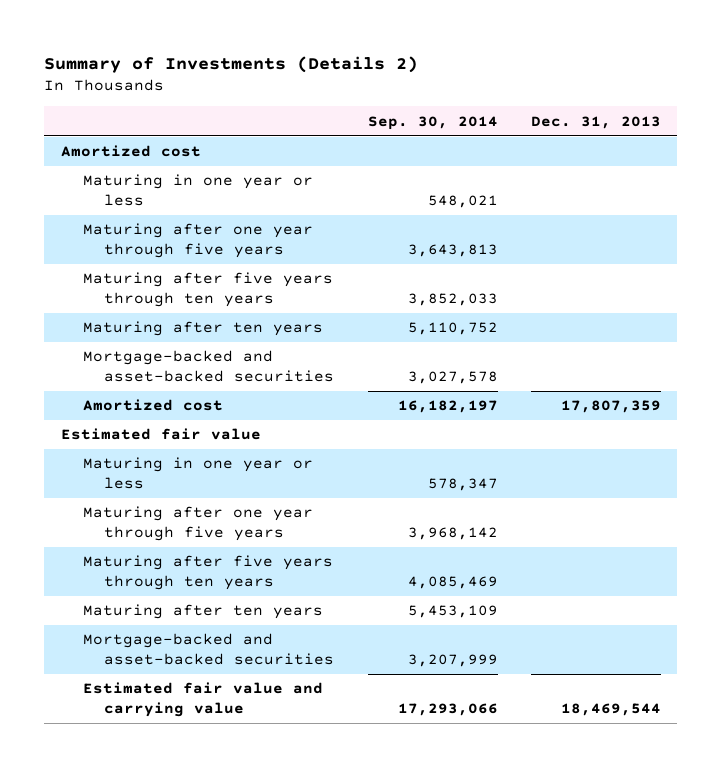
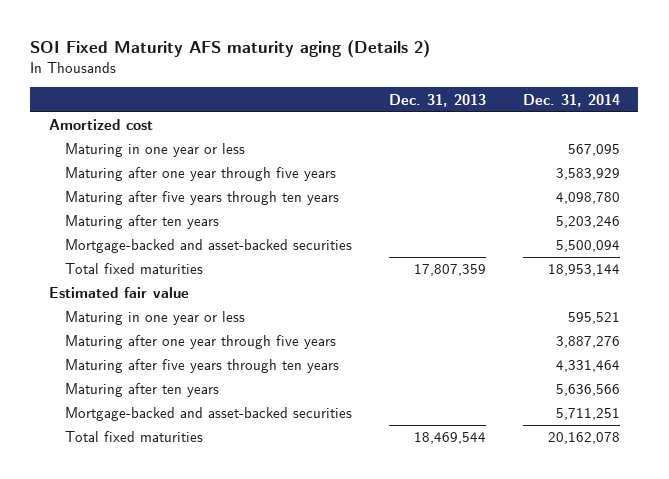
[44,55,419,73] Summary of Investments (Details 2) -> [30,40,431,59] SOI Fixed Maturity AFS maturity aging (Details 2)
[367,115,498,130] Sep. 30, 2014 -> none
none -> [522,93,620,107] Dec. 31, 2014
[82,399,223,412] Amortized cost -> [65,263,204,275] Total fixed maturities
[82,682,323,717] Estimated fair value and carrying value -> [65,431,204,443] Total fixed maturities

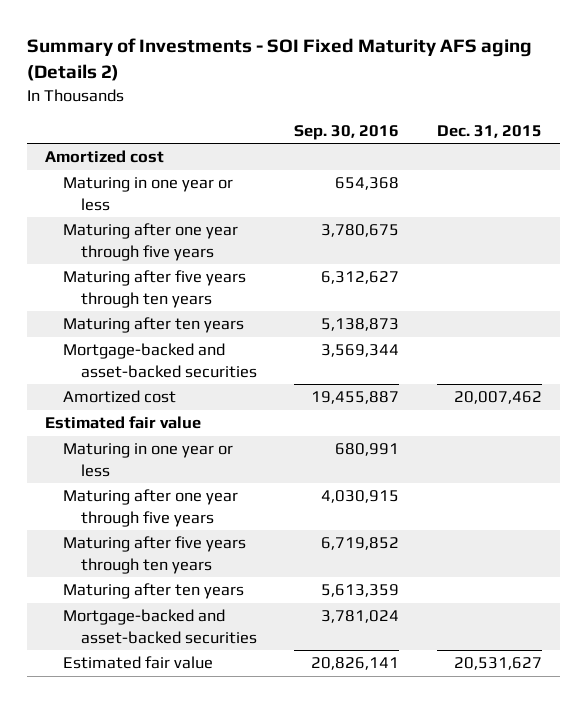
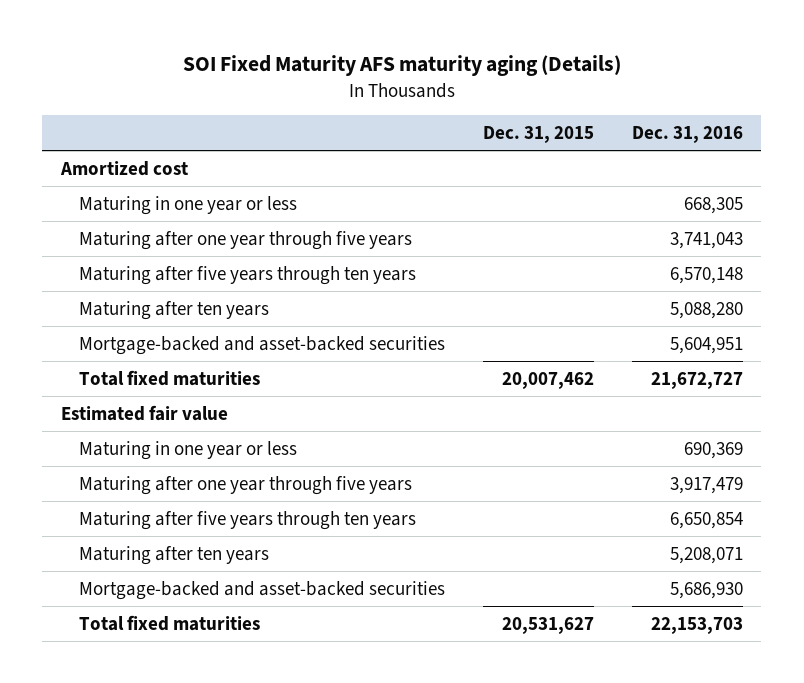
[26,38,532,82] Summary of Investments - SOI Fixed Maturity AFS aging (Details 2) -> [182,55,621,77] SOI Fixed Maturity AFS maturity aging (Details)
[294,124,400,140] Sep. 30, 2016 -> none
none -> [631,125,743,143] Dec. 31, 2016
[63,390,177,404] Amortized cost -> [79,369,261,386] Total fixed maturities
[63,656,214,670] Estimated fair value -> [79,614,261,631] Total fixed maturities

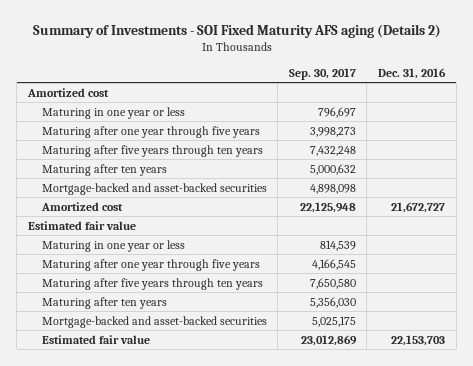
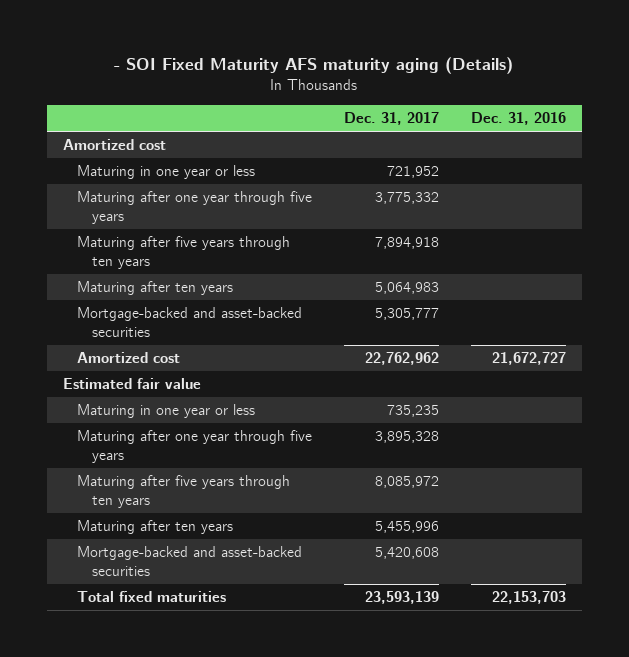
[32,24,441,39] Summary of Investments - SOI Fixed Maturity AFS aging (Details 2) -> [114,57,514,75] - SOI Fixed Maturity AFS maturity aging (Details)
[288,67,356,80] Sep. 30, 2017 -> none
none -> [344,112,440,126] Dec. 31, 2017
[41,334,150,344] Estimated fair value -> [77,591,227,603] Total fixed maturities

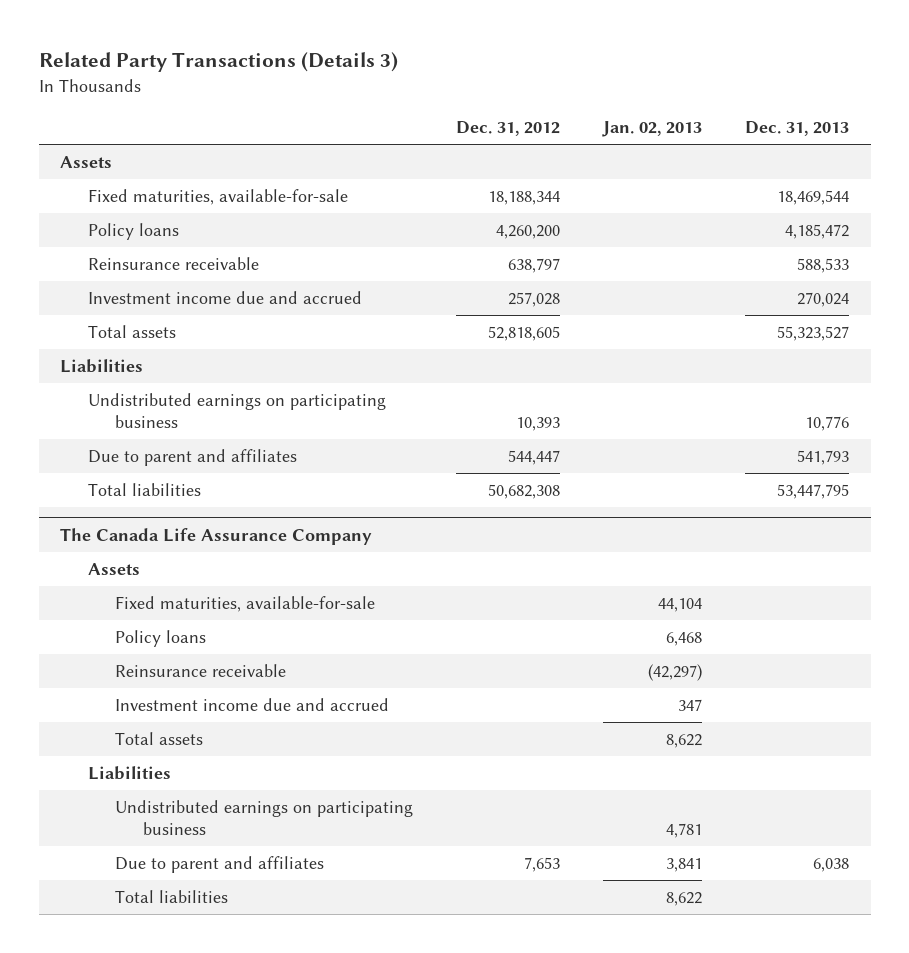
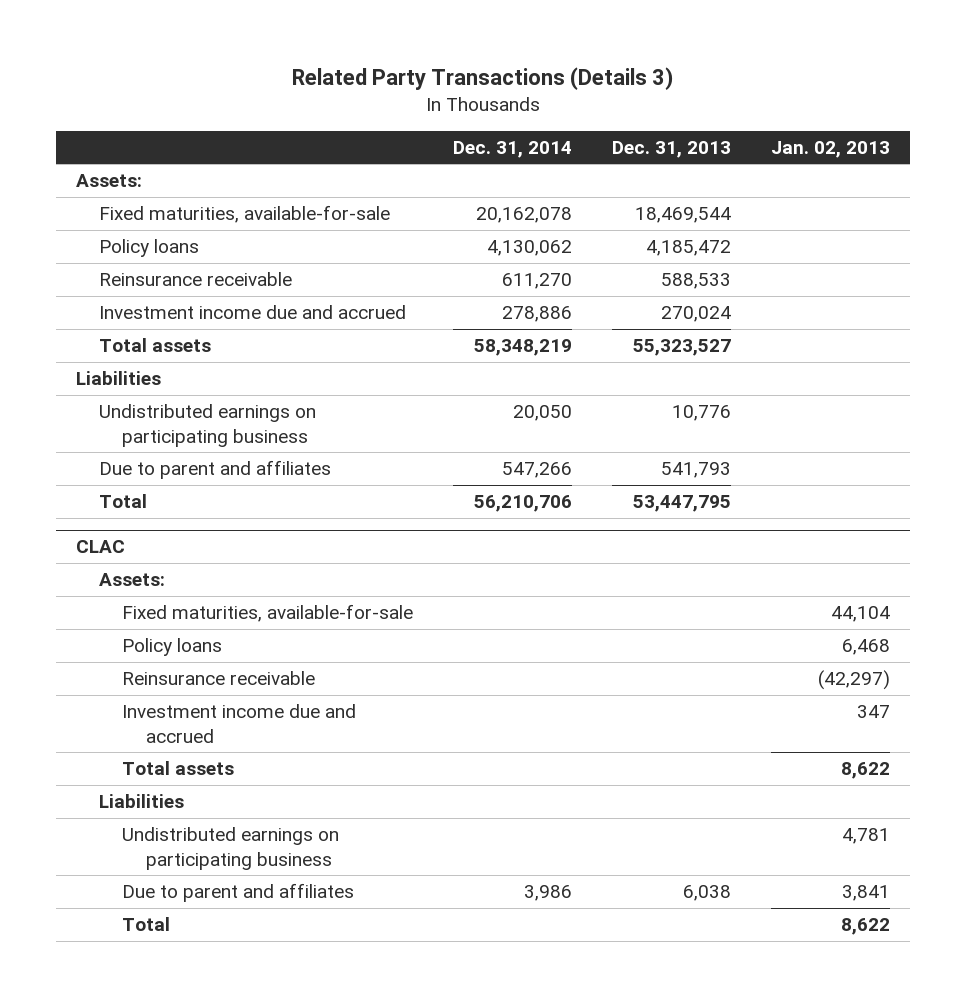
[456,120,561,136] Dec. 31, 2012 -> none
none -> [453,140,573,158] Dec. 31, 2014
[60,156,113,169] Assets -> [75,174,142,188] Assets:
[87,483,201,497] Total liabilities -> [98,494,147,509] Total
[60,527,373,545] The Canada Life Assurance Company -> [75,540,125,554] CLAC
[87,563,140,576] Assets -> [98,573,165,587] Assets:
[115,890,229,904] Total liabilities -> [122,917,171,932] Total

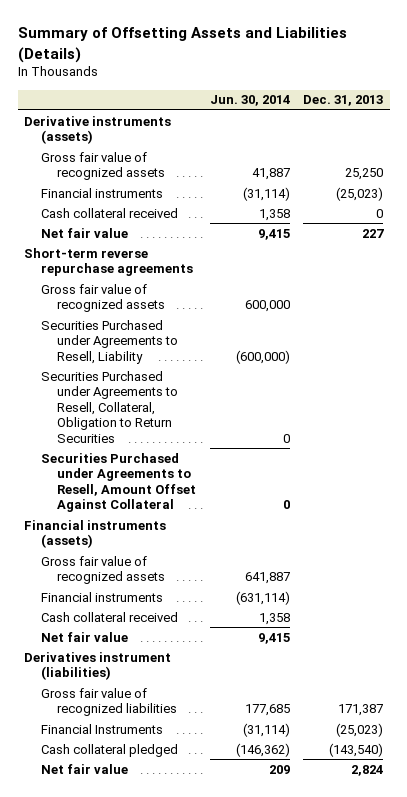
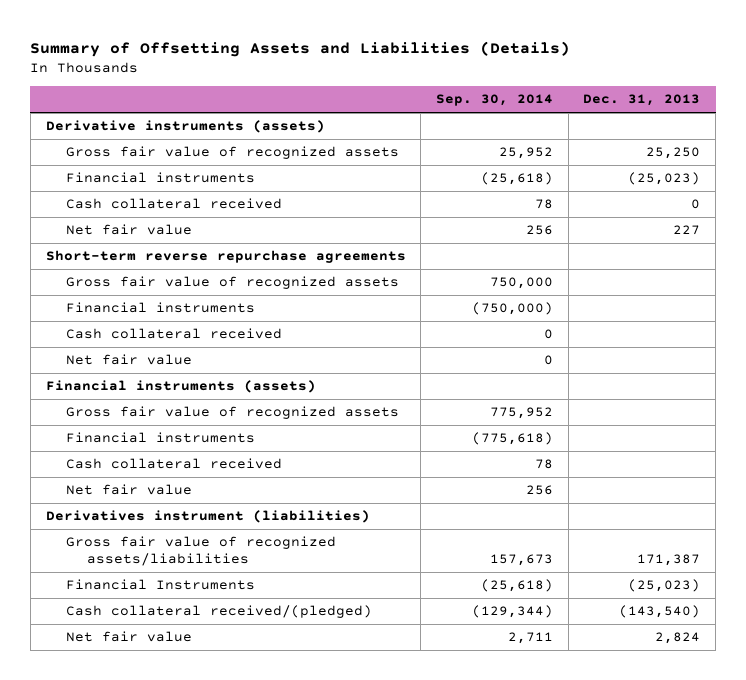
[209,95,290,107] Jun. 30, 2014 -> none
none -> [435,94,553,107] Sep. 30, 2014
[40,319,179,364] Securities Purchased under Agreements to Resell, Liability -> [66,302,256,314] Financial instruments
[40,370,179,443] Securities Purchased under Agreements to Resell, Collateral, Obligation to Return Securities -> [66,328,283,340] Cash collateral received
[40,452,197,513] Securities Purchased under Agreements to Resell, Amount Offset Against Collateral -> [66,354,193,366] Net fair value
[40,687,178,717] Gross fair value of recognized liabilities -> [66,536,337,567] Gross fair value of recognized assets/liabilities
[40,743,178,757] Cash collateral pledged -> [66,605,373,619] Cash collateral received/(pledged)

